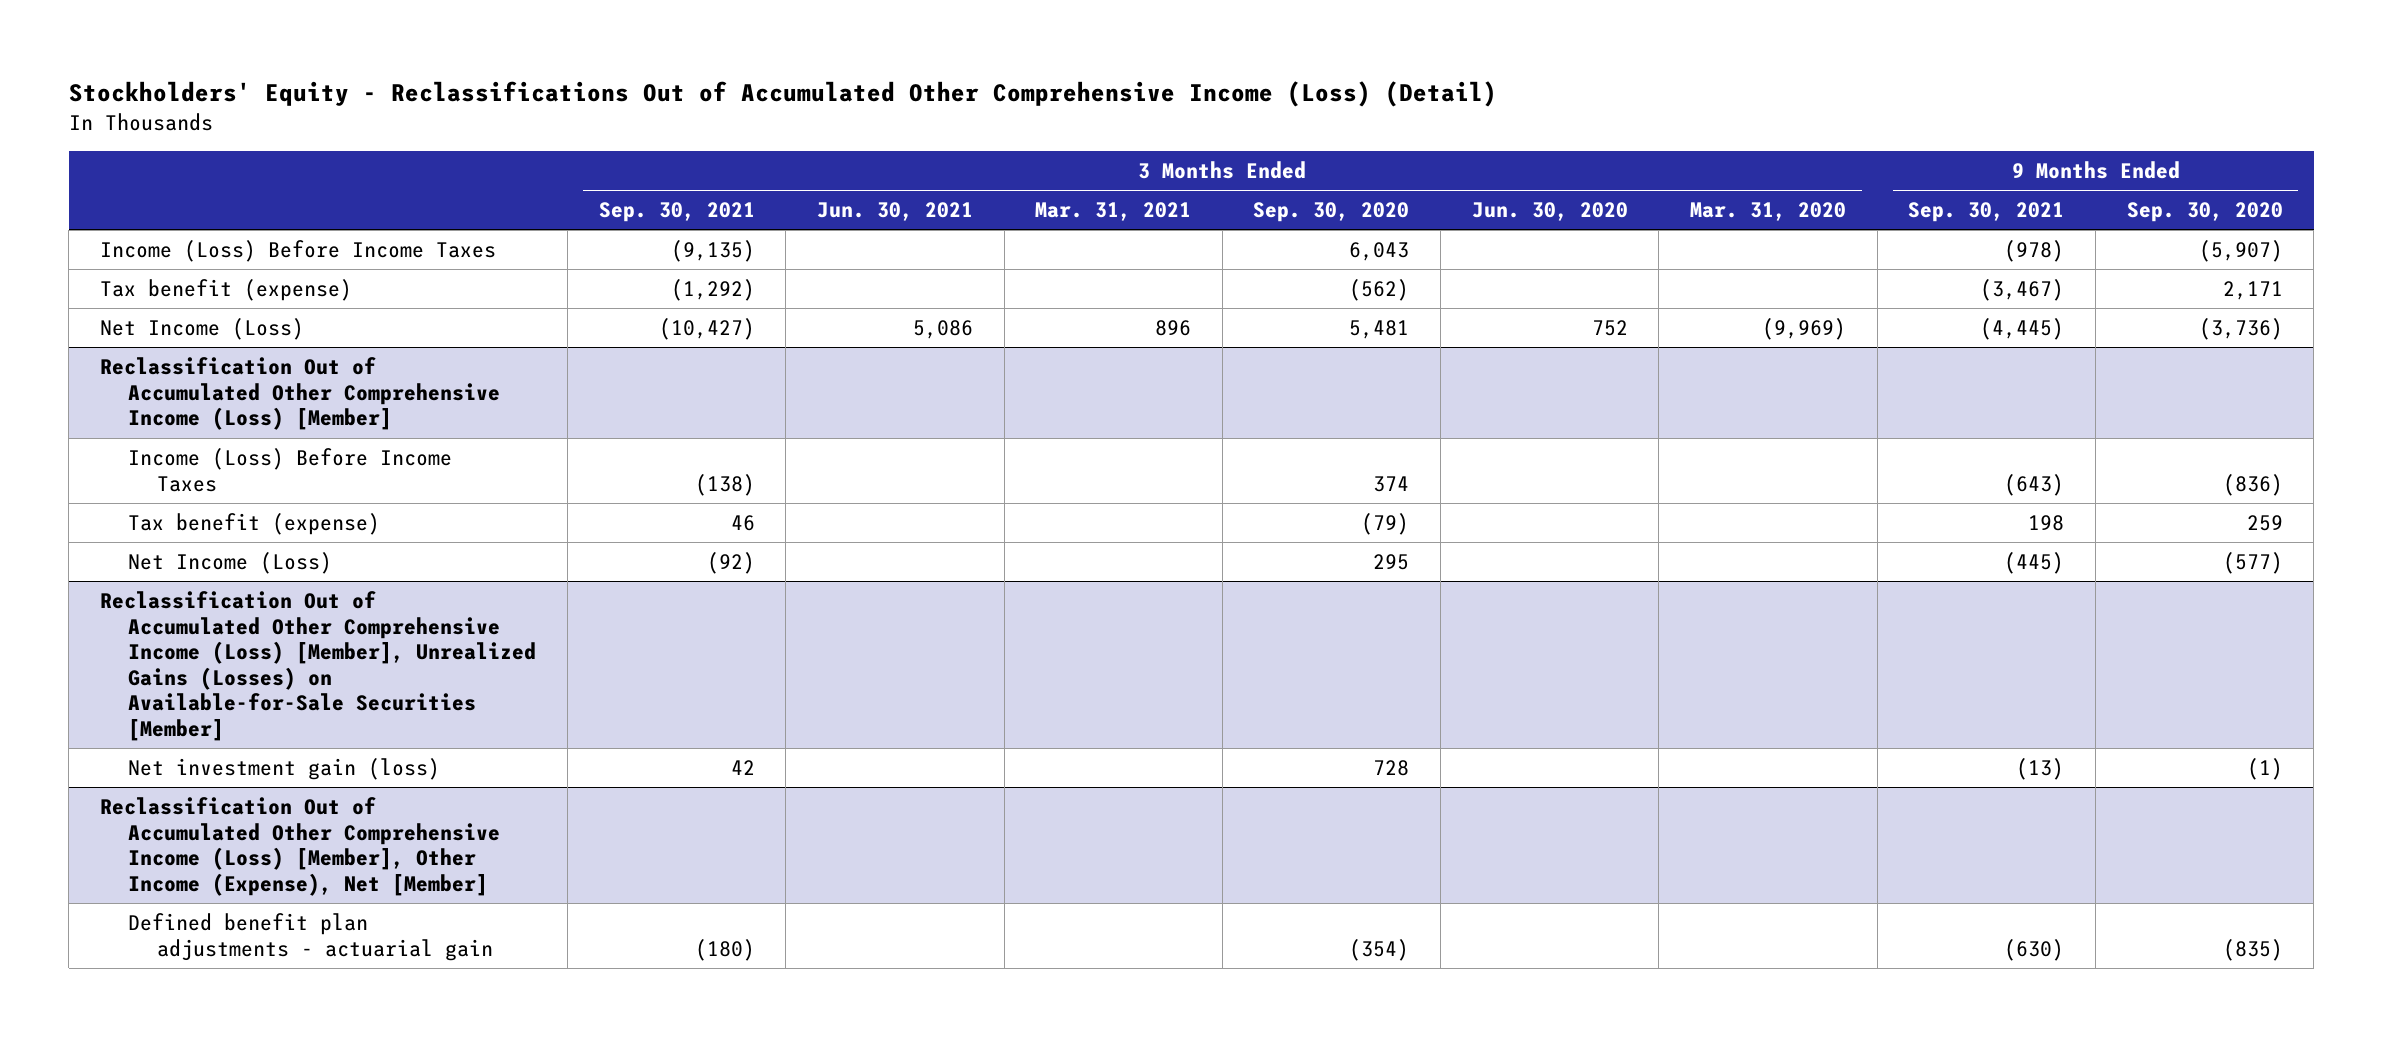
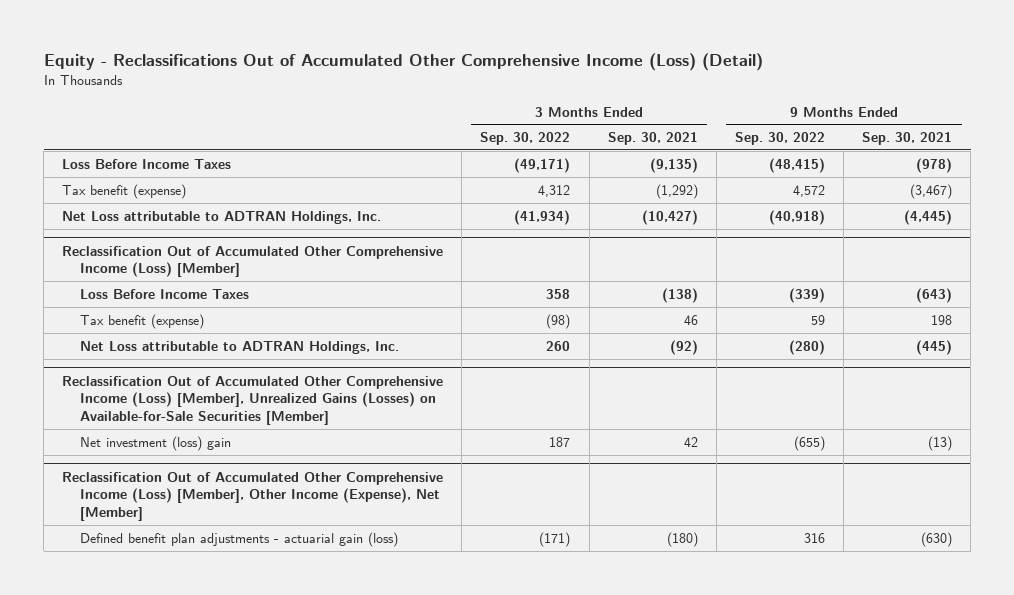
[68,81,1497,108] Stockholders' Equity - Reclassifications Out of Accumulated Other Comprehensive Income (Loss) (Detail) -> [43,52,763,71] Equity - Reclassifications Out of Accumulated Other Comprehensive Income (Loss) (Detail)
[816,202,973,222] Jun. 30, 2021 -> none
[1035,202,1192,222] Mar. 31, 2021 -> none
[1253,202,1410,223] Sep. 30, 2020 -> none
[1471,202,1628,222] Jun. 30, 2020 -> none
[1690,202,1847,222] Mar. 31, 2020 -> none
[2126,202,2283,223] Sep. 30, 2020 -> none
none -> [480,132,571,146] Sep. 30, 2022
none -> [735,132,826,146] Sep. 30, 2022
[99,240,496,263] Income (Loss) Before Income Taxes -> [62,158,232,169] Loss Before Income Taxes
[99,318,304,341] Net Income (Loss) -> [62,210,382,224] Net Loss attributable to ADTRAN Holdings, Inc.
[128,448,453,492] Income (Loss) Before Income Taxes -> [79,288,249,299] Loss Before Income Taxes
[128,552,333,575] Net Income (Loss) -> [79,340,399,354] Net Loss attributable to ADTRAN Holdings, Inc.
[128,758,441,781] Net investment gain (loss) -> [79,435,231,451] Net investment (loss) gain
[128,913,493,961] Defined benefit plan adjustments - actuarial gain -> [79,531,398,547] Defined benefit plan adjustments - actuarial gain (loss)

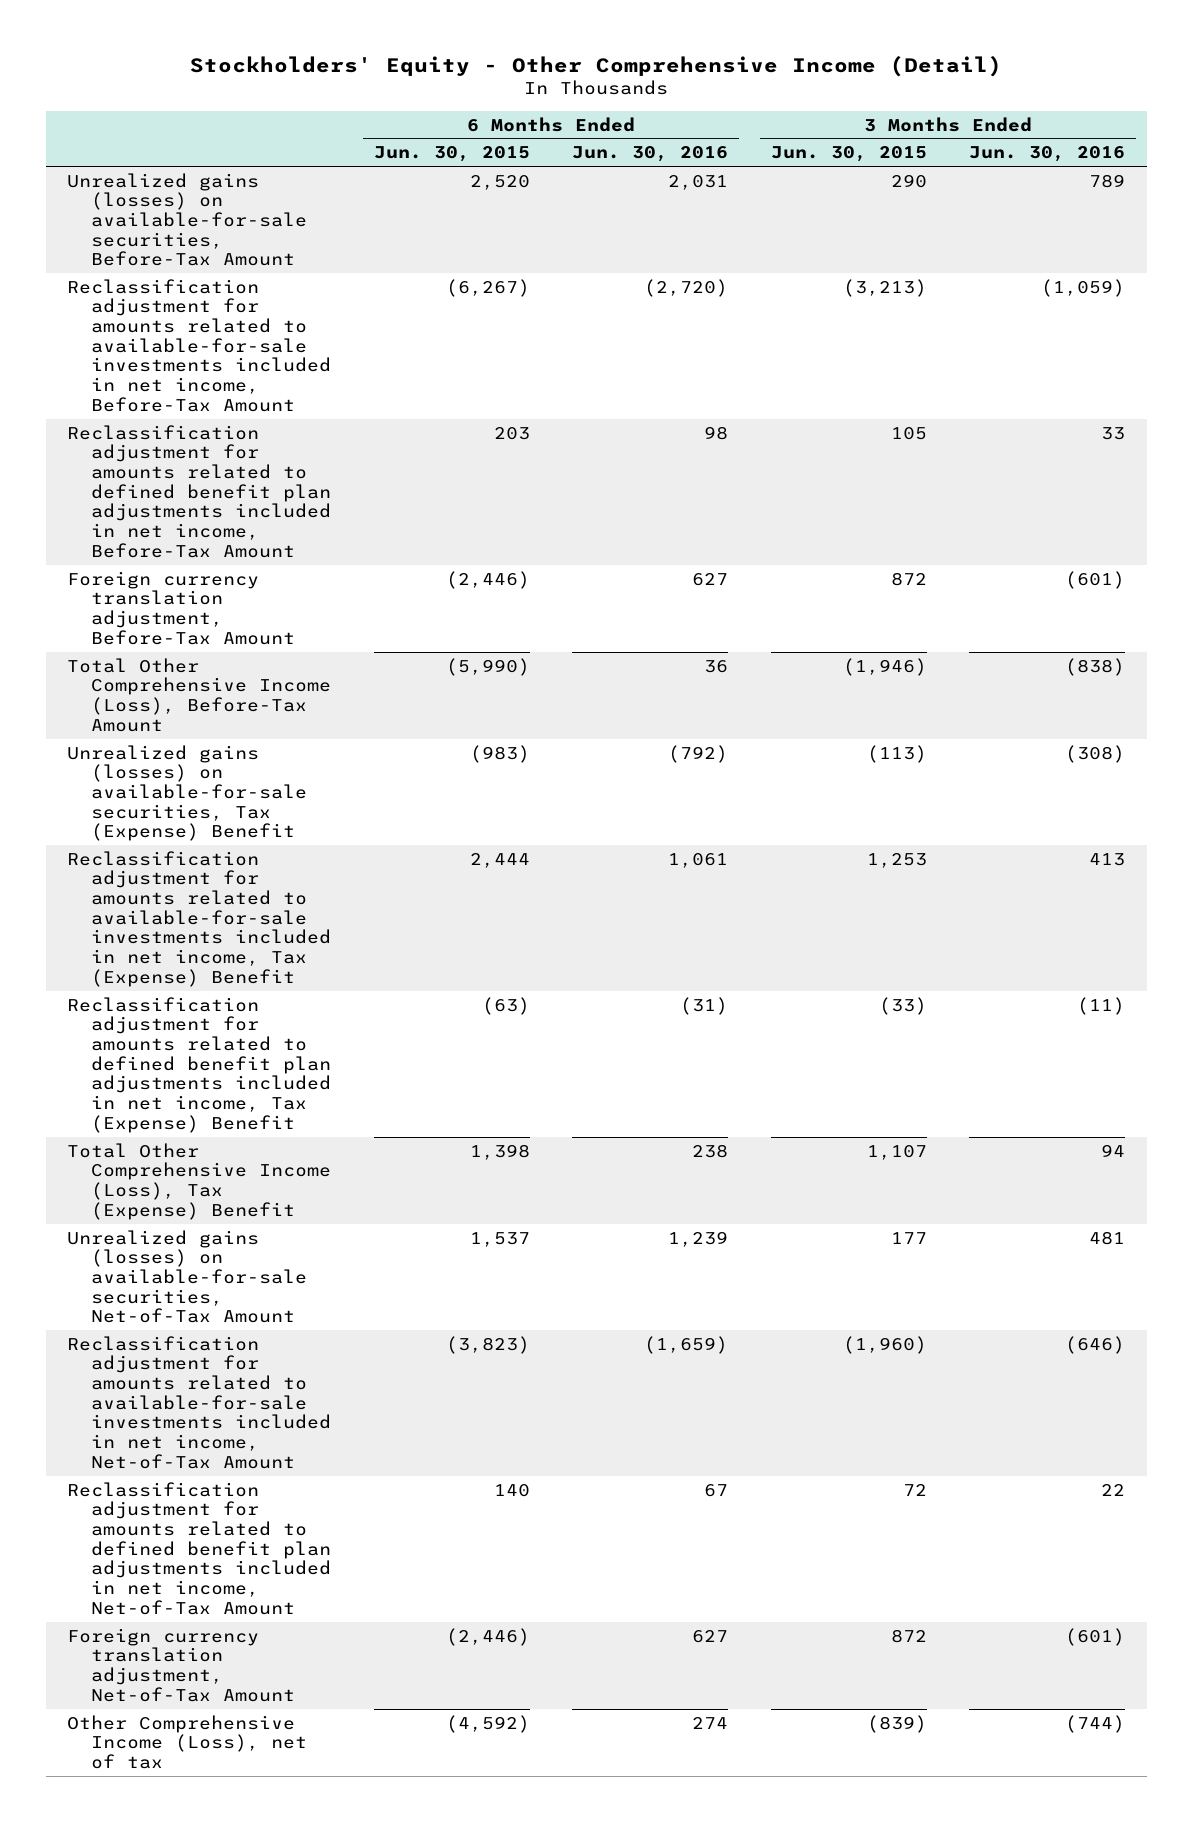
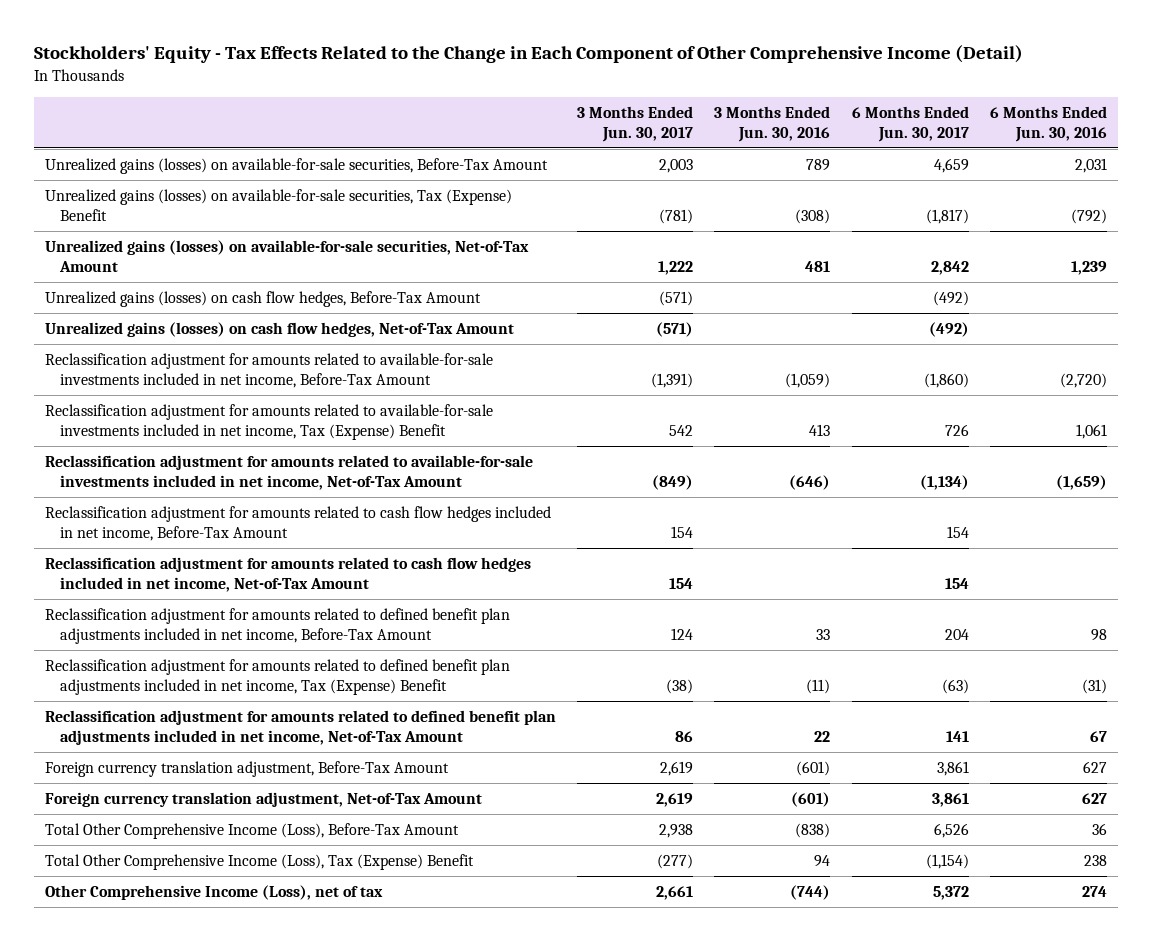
[190,55,1003,77] Stockholders' Equity - Other Comprehensive Income (Detail) -> [34,45,1024,64] Stockholders' Equity - Tax Effects Related to the Change in Each Component of Other Comprehensive Income (Detail)
[373,146,530,163] Jun. 30, 2015 -> none
[770,146,927,163] Jun. 30, 2015 -> none
none -> [576,106,693,142] 3 Months Ended Jun. 30, 2017
none -> [851,106,969,142] 6 Months Ended Jun. 30, 2017
none -> [44,291,481,308] Unrealized gains (losses) on cash flow hedges, Before-Tax Amount
none -> [44,322,514,338] Unrealized gains (losses) on cash flow hedges, Net-of-Tax Amount
[66,278,331,412] Reclassification adjustment for amounts related to available-for-sale investments included in net income, Before-Tax Amount -> [44,353,493,388] Reclassification adjustment for amounts related to available-for-sale investments included in net income, Before-Tax Amount
[66,850,331,987] Reclassification adjustment for amounts related to available-for-sale investments included in net income, Tax (Expense) Benefit -> [44,404,493,440] Reclassification adjustment for amounts related to available-for-sale investments included in net income, Tax (Expense) Benefit
none -> [44,506,551,541] Reclassification adjustment for amounts related to cash flow hedges included in net income, Before-Tax Amount
none -> [44,557,531,592] Reclassification adjustment for amounts related to cash flow hedges included in net income, Net-of-Tax Amount
[66,424,331,558] Reclassification adjustment for amounts related to defined benefit plan adjustments included in net income, Before-Tax Amount -> [44,608,510,644] Reclassification adjustment for amounts related to defined benefit plan adjustments included in net income, Before-Tax Amount
[66,996,331,1133] Reclassification adjustment for amounts related to defined benefit plan adjustments included in net income, Tax (Expense) Benefit -> [44,659,510,695] Reclassification adjustment for amounts related to defined benefit plan adjustments included in net income, Tax (Expense) Benefit
[66,570,295,645] Foreign currency translation adjustment, Before-Tax Amount -> [44,761,449,778] Foreign currency translation adjustment, Before-Tax Amount
[66,657,331,732] Total Other Comprehensive Income (Loss), Before-Tax Amount -> [44,823,459,840] Total Other Comprehensive Income (Loss), Before-Tax Amount
[66,1142,331,1220] Total Other Comprehensive Income (Loss), Tax (Expense) Benefit -> [44,854,474,871] Total Other Comprehensive Income (Loss), Tax (Expense) Benefit

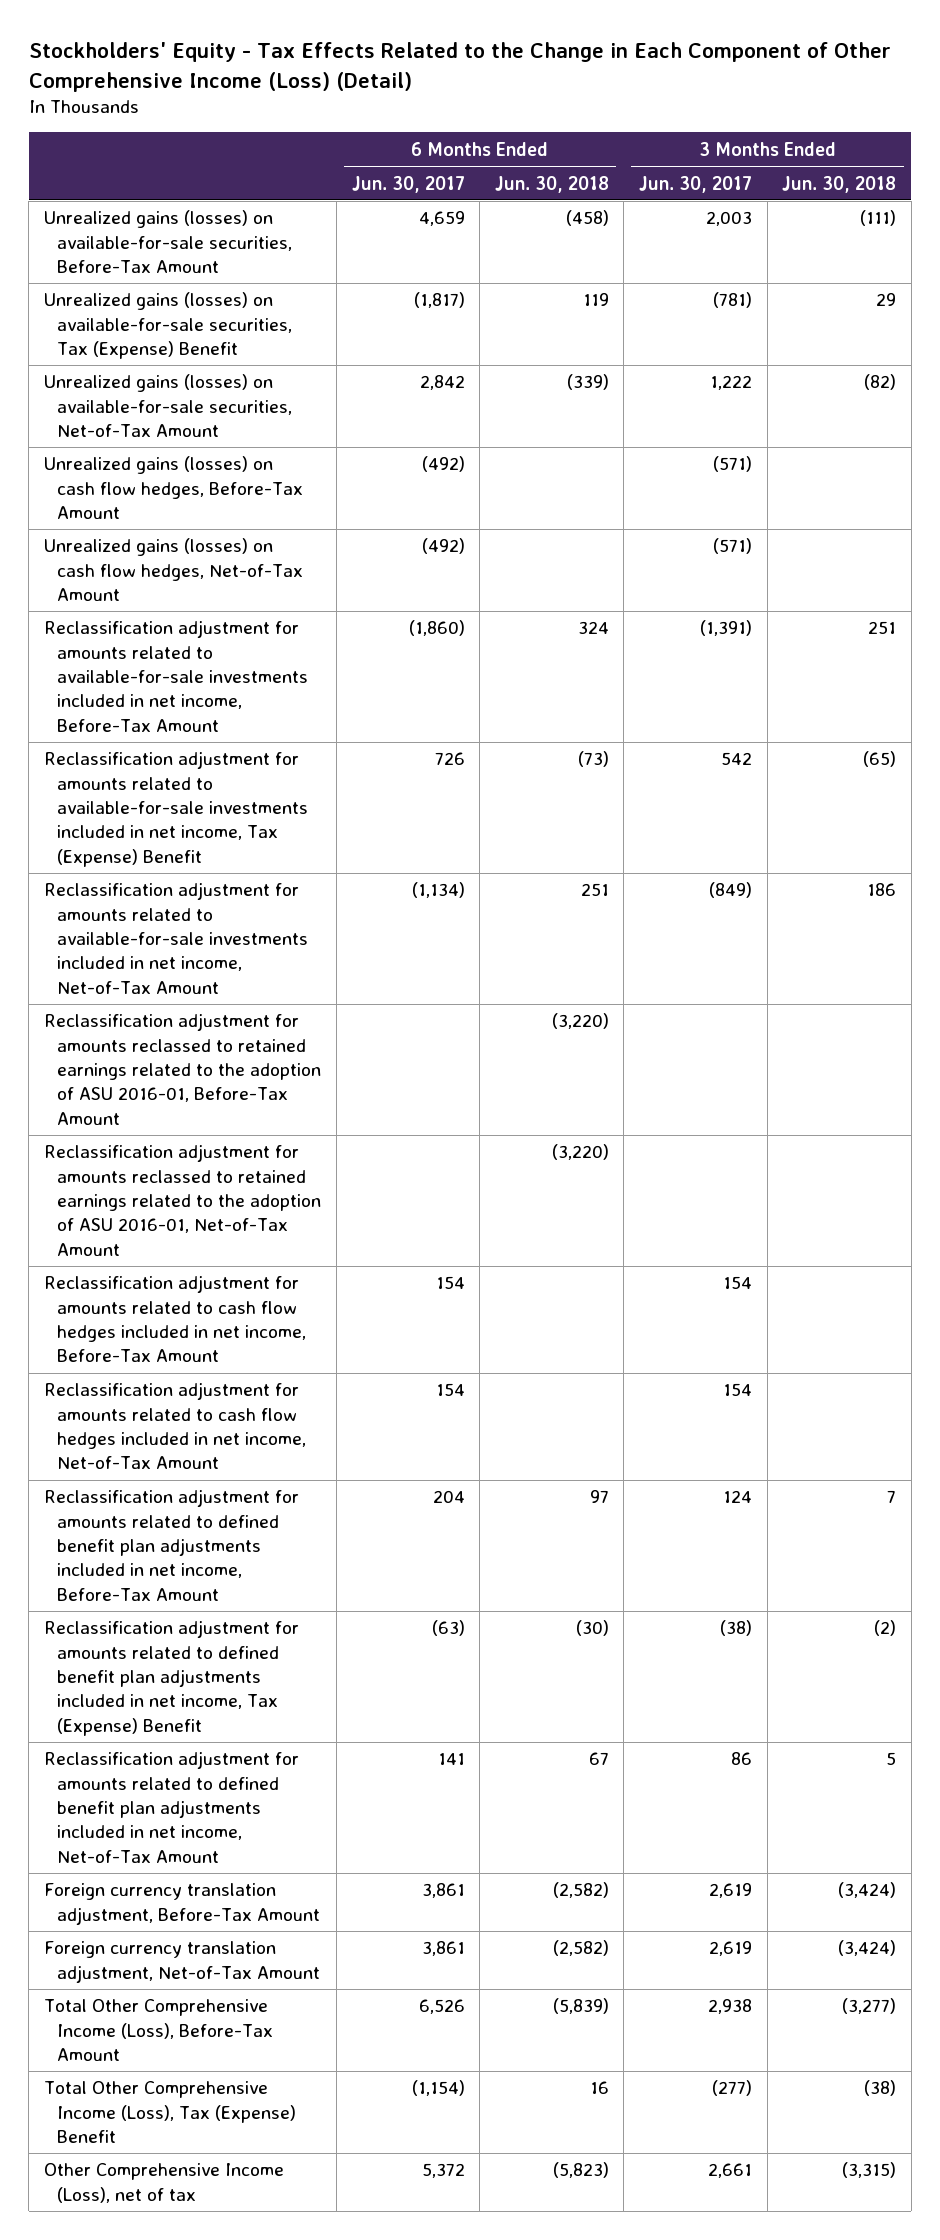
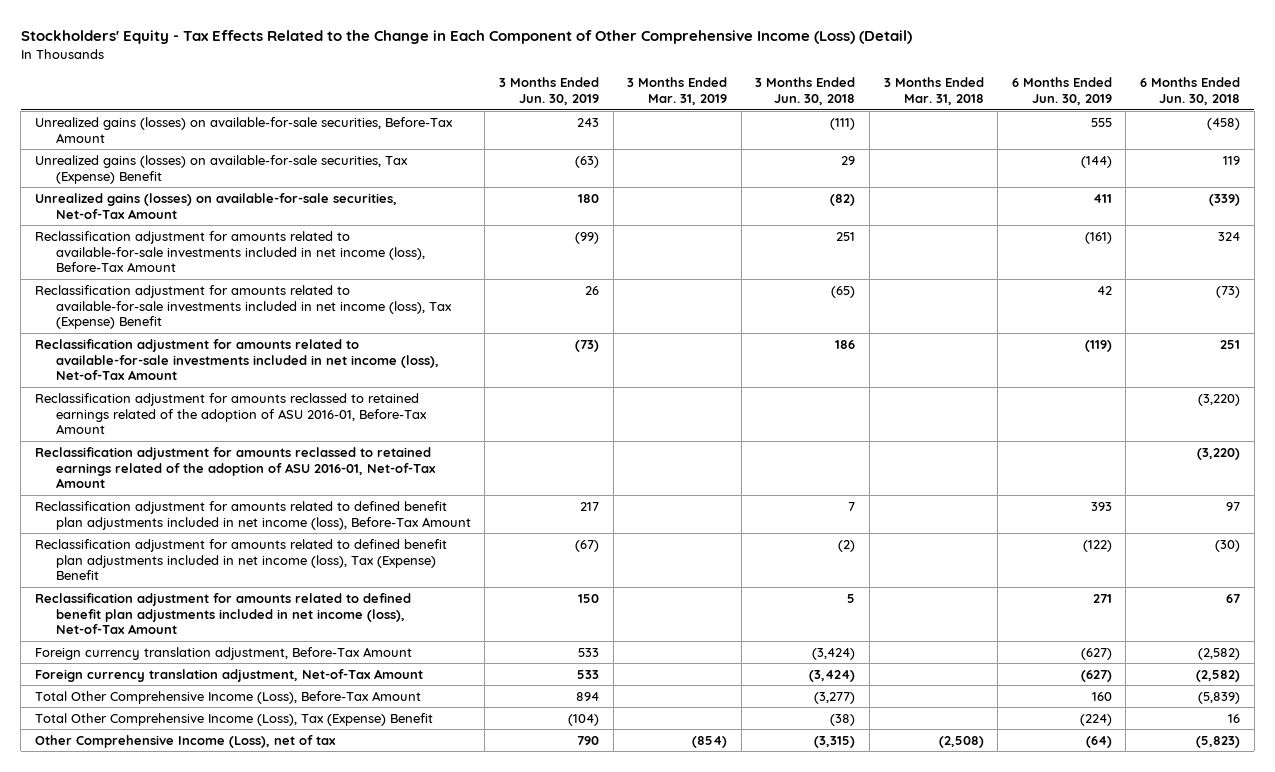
[351,175,465,193] Jun. 30, 2017 -> none
[638,175,752,193] Jun. 30, 2017 -> none
none -> [498,77,599,106] 3 Months Ended Jun. 30, 2019
none -> [627,77,728,106] 3 Months Ended Mar. 31, 2019
none -> [883,77,984,106] 3 Months Ended Mar. 31, 2018
none -> [1011,77,1112,106] 6 Months Ended Jun. 30, 2019
[43,456,304,519] Unrealized gains (losses) on cash flow hedges, Before-Tax Amount -> none
[43,538,304,601] Unrealized gains (losses) on cash flow hedges, Net-of-Tax Amount -> none
[43,1275,307,1363] Reclassification adjustment for amounts related to cash flow hedges included in net income, Before-Tax Amount -> none
[43,1382,307,1470] Reclassification adjustment for amounts related to cash flow hedges included in net income, Net-of-Tax Amount -> none
[43,620,309,732] Reclassification adjustment for amounts related to available-for-sale investments included in net income, Before-Tax Amount -> [34,230,425,273] Reclassification adjustment for amounts related to available-for-sale investments included in net income (loss), Before-Tax Amount
[43,751,309,867] Reclassification adjustment for amounts related to available-for-sale investments included in net income, Tax (Expense) Benefit -> [34,284,452,330] Reclassification adjustment for amounts related to available-for-sale investments included in net income (loss), Tax (Expense) Benefit
[43,882,309,994] Reclassification adjustment for amounts related to available-for-sale investments included in net income, Net-of-Tax Amount -> [34,338,439,381] Reclassification adjustment for amounts related to available-for-sale investments included in net income (loss), Net-of-Tax Amount
[43,1013,322,1125] Reclassification adjustment for amounts reclassed to retained earnings related to the adoption of ASU 2016-01, Before-Tax Amount -> [34,392,427,435] Reclassification adjustment for amounts reclassed to retained earnings related of the adoption of ASU 2016-01, Before-Tax Amount
[43,1144,322,1256] Reclassification adjustment for amounts reclassed to retained earnings related to the adoption of ASU 2016-01, Net-of-Tax Amount -> [34,446,436,489] Reclassification adjustment for amounts reclassed to retained earnings related of the adoption of ASU 2016-01, Net-of-Tax Amount
[43,1489,299,1601] Reclassification adjustment for amounts related to defined benefit plan adjustments included in net income, Before-Tax Amount -> [34,500,471,530] Reclassification adjustment for amounts related to defined benefit plan adjustments included in net income (loss), Before-Tax Amount
[43,1620,299,1736] Reclassification adjustment for amounts related to defined benefit plan adjustments included in net income, Tax (Expense) Benefit -> [34,538,447,581] Reclassification adjustment for amounts related to defined benefit plan adjustments included in net income (loss), Tax (Expense) Benefit
[43,1751,299,1863] Reclassification adjustment for amounts related to defined benefit plan adjustments included in net income, Net-of-Tax Amount -> [34,592,411,635] Reclassification adjustment for amounts related to defined benefit plan adjustments included in net income (loss), Net-of-Tax Amount

